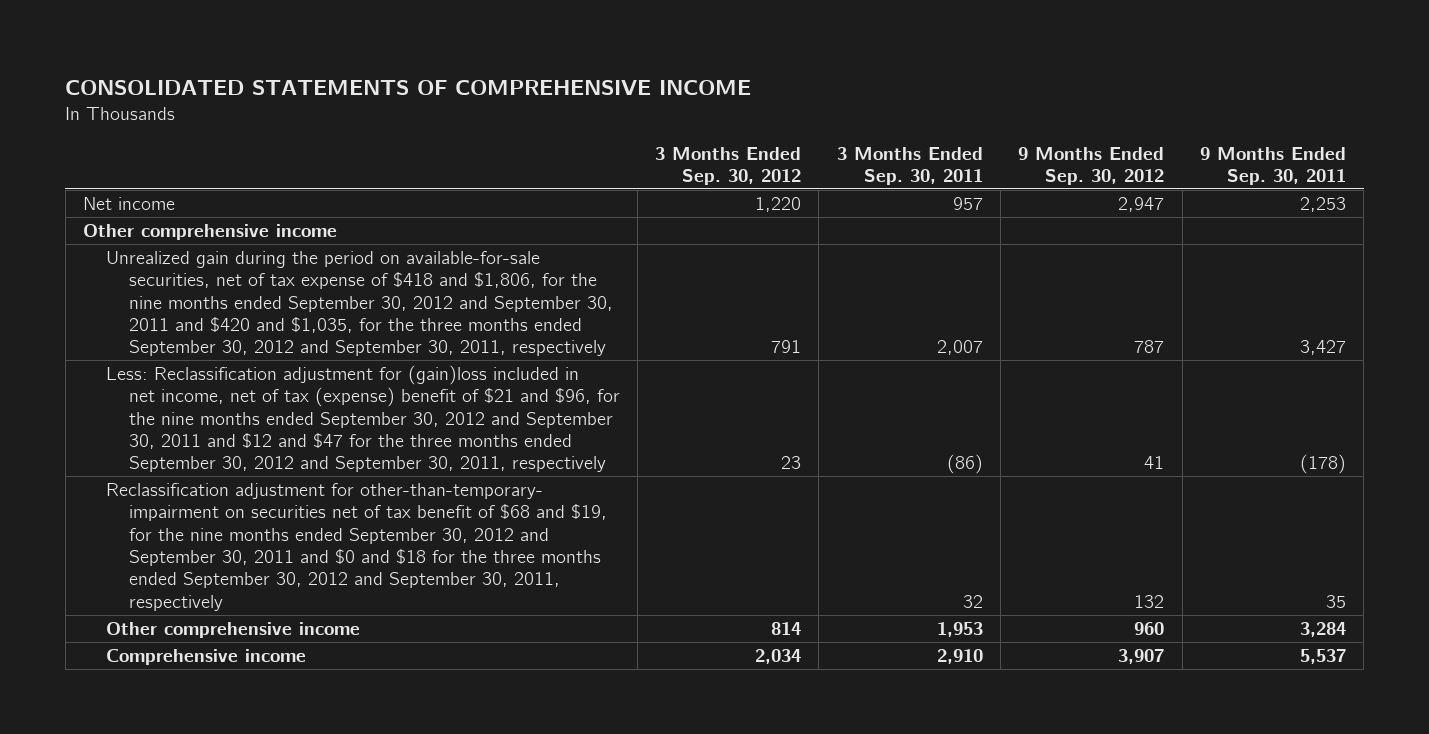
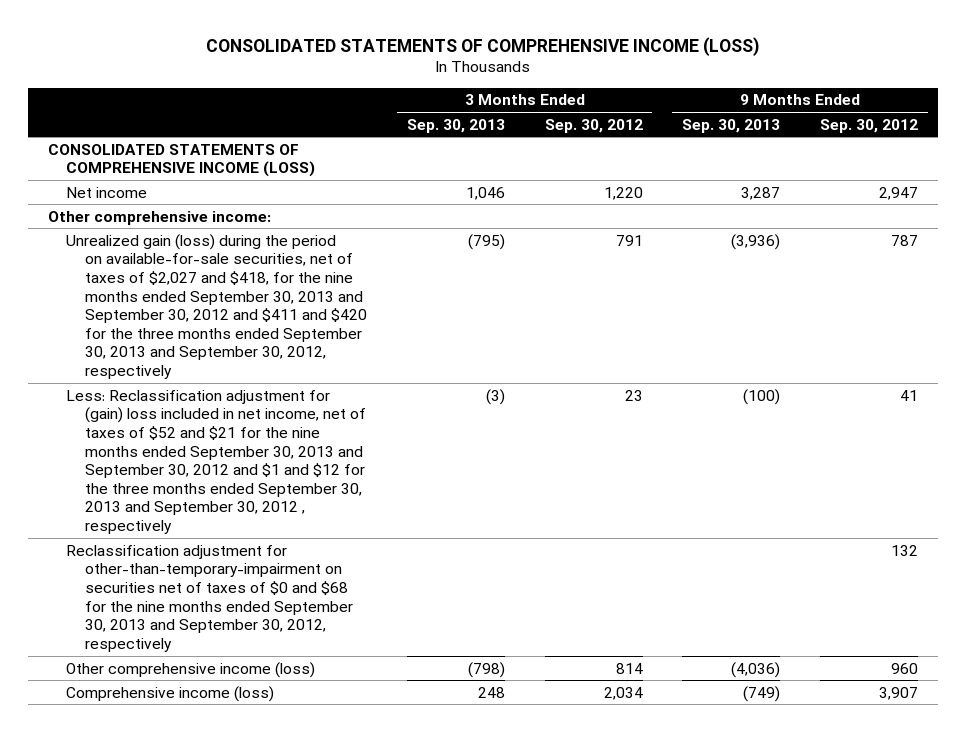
[65,79,752,95] CONSOLIDATED STATEMENTS OF COMPREHENSIVE INCOME -> [205,36,760,56] CONSOLIDATED STATEMENTS OF COMPREHENSIVE INCOME (LOSS)
[836,146,983,185] 3 Months Ended Sep. 30, 2011 -> none
[1199,146,1346,185] 9 Months Ended Sep. 30, 2011 -> none
none -> [406,118,505,133] Sep. 30, 2013
none -> [682,118,781,133] Sep. 30, 2013
none -> [47,143,316,178] CONSOLIDATED STATEMENTS OF COMPREHENSIVE INCOME (LOSS)
[82,224,337,241] Other comprehensive income -> [47,210,271,225] Other comprehensive income:
[105,251,613,357] Unrealized gain during the period on available-for-sale securities, net of tax expense of $418 and $1,806, for the nine months ended September 30, 2012 and September 30, 2011 and $420 and $1,035, for the three months ended September 30, 2012 and September 30, 2011, respectively -> [66,233,368,380] Unrealized gain (loss) during the period on available-for-sale securities, net of taxes of $2,027 and $418, for the nine months ended September 30, 2013 and September 30, 2012 and $411 and $420 for the three months ended September 30, 2013 and September 30, 2012, respectively
[105,365,620,473] Less: Reclassification adjustment for (gain)loss included in net income, net of tax (expense) benefit of $21 and $96, for the nine months ended September 30, 2012 and September 30, 2011 and $12 and $47 for the three months ended September 30, 2012 and September 30, 2011, respectively -> [66,389,367,535] Less: Reclassification adjustment for (gain) loss included in net income, net of taxes of $52 and $21 for the nine months ended September 30, 2013 and September 30, 2012 and $1 and $12 for the three months ended September 30, 2013 and September 30, 2012 , respectively
[105,483,607,611] Reclassification adjustment for other-than-temporary- impairment on securities net of tax benefit of $68 and $19, for the nine months ended September 30, 2012 and September 30, 2011 and $0 and $18 for the three months ended September 30, 2012 and September 30, 2011, respectively -> [66,544,354,652] Reclassification adjustment for other-than-temporary-impairment on securities net of taxes of $0 and $68 for the nine months ended September 30, 2013 and September 30, 2012, respectively
[105,622,360,639] Other comprehensive income -> [66,661,316,678] Other comprehensive income (loss)
[105,649,306,666] Comprehensive income -> [66,685,275,702] Comprehensive income (loss)

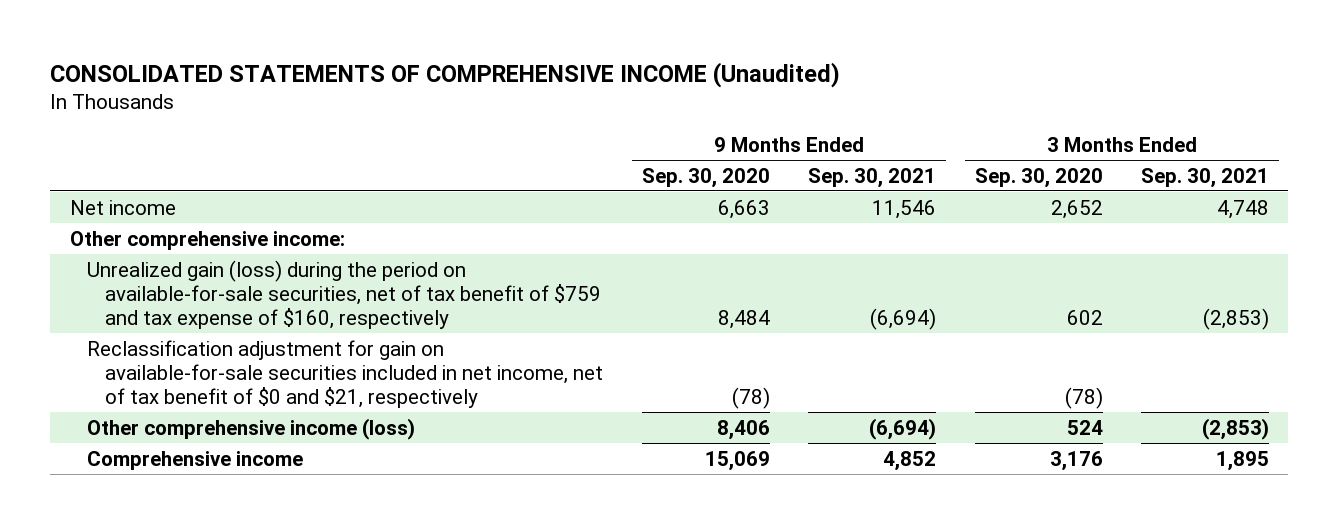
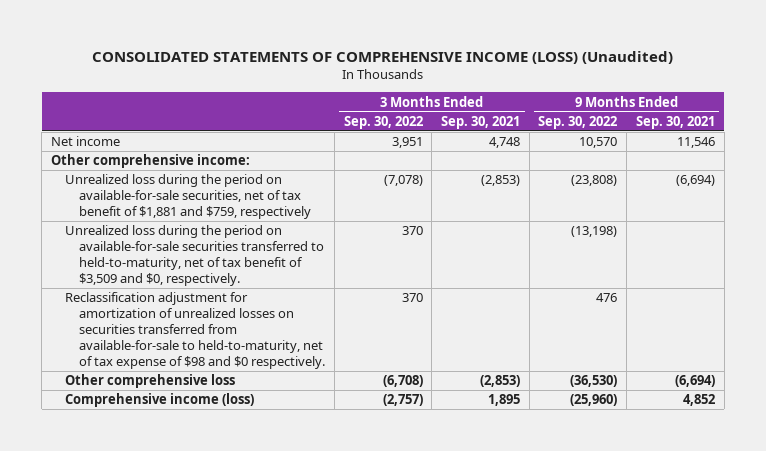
[50,61,841,88] CONSOLIDATED STATEMENTS OF COMPREHENSIVE INCOME (Unaudited) -> [92,51,674,65] CONSOLIDATED STATEMENTS OF COMPREHENSIVE INCOME (LOSS) (Unaudited)
[641,167,770,188] Sep. 30, 2020 -> none
[974,167,1103,188] Sep. 30, 2020 -> none
none -> [343,115,423,129] Sep. 30, 2022
none -> [538,115,618,129] Sep. 30, 2022
[87,259,602,329] Unrealized gain (loss) during the period on available-for-sale securities, net of tax benefit of $759 and tax expense of $160, respectively -> [65,174,312,219] Unrealized loss during the period on available-for-sale securities, net of tax benefit of $1,881 and $759, respectively
none -> [65,225,325,286] Unrealized loss during the period on available-for-sale securities transferred to held-to-maturity, net of tax benefit of $3,509 and $0, respectively.
[87,339,604,408] Reclassification adjustment for gain on available-for-sale securities included in net income, net of tax benefit of $0 and $21, respectively -> [65,292,326,369] Reclassification adjustment for amortization of unrealized losses on securities transferred from available-for-sale to held-to-maturity, net of tax expense of $98 and $0 respectively.
[87,417,416,440] Other comprehensive income (loss) -> [65,374,236,389] Other comprehensive loss
[87,450,304,470] Comprehensive income -> [65,393,255,408] Comprehensive income (loss)

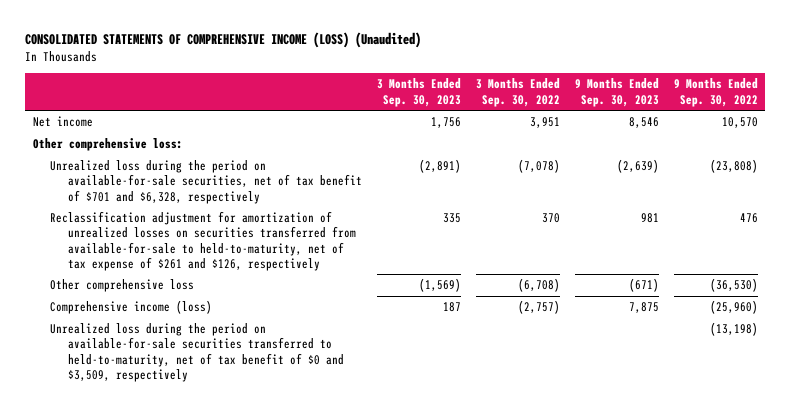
[440,115,520,129] Sep. 30, 2021 -> none
[635,115,715,129] Sep. 30, 2021 -> none
none -> [376,78,461,107] 3 Months Ended Sep. 30, 2023
none -> [574,78,659,107] 9 Months Ended Sep. 30, 2023
[65,225,325,286] Unrealized loss during the period on available-for-sale securities transferred to held-to-maturity, net of tax benefit of $3,509 and $0, respectively. -> none
[51,154,251,169] Other comprehensive income: -> [32,138,183,152] Other comprehensive loss:
[65,174,312,219] Unrealized loss during the period on available-for-sale securities, net of tax benefit of $1,881 and $759, respectively -> [50,160,362,204] Unrealized loss during the period on available-for-sale securities, net of tax benefit of $701 and $6,328, respectively
[65,292,326,369] Reclassification adjustment for amortization of unrealized losses on securities transferred from available-for-sale to held-to-maturity, net of tax expense of $98 and $0 respectively. -> [50,211,356,271] Reclassification adjustment for amortization of unrealized losses on securities transferred from available-for-sale to held-to-maturity, net of tax expense of $261 and $126, respectively
none -> [50,323,344,382] Unrealized loss during the period on available-for-sale securities transferred to held-to-maturity, net of tax benefit of $0 and $3,509, respectively

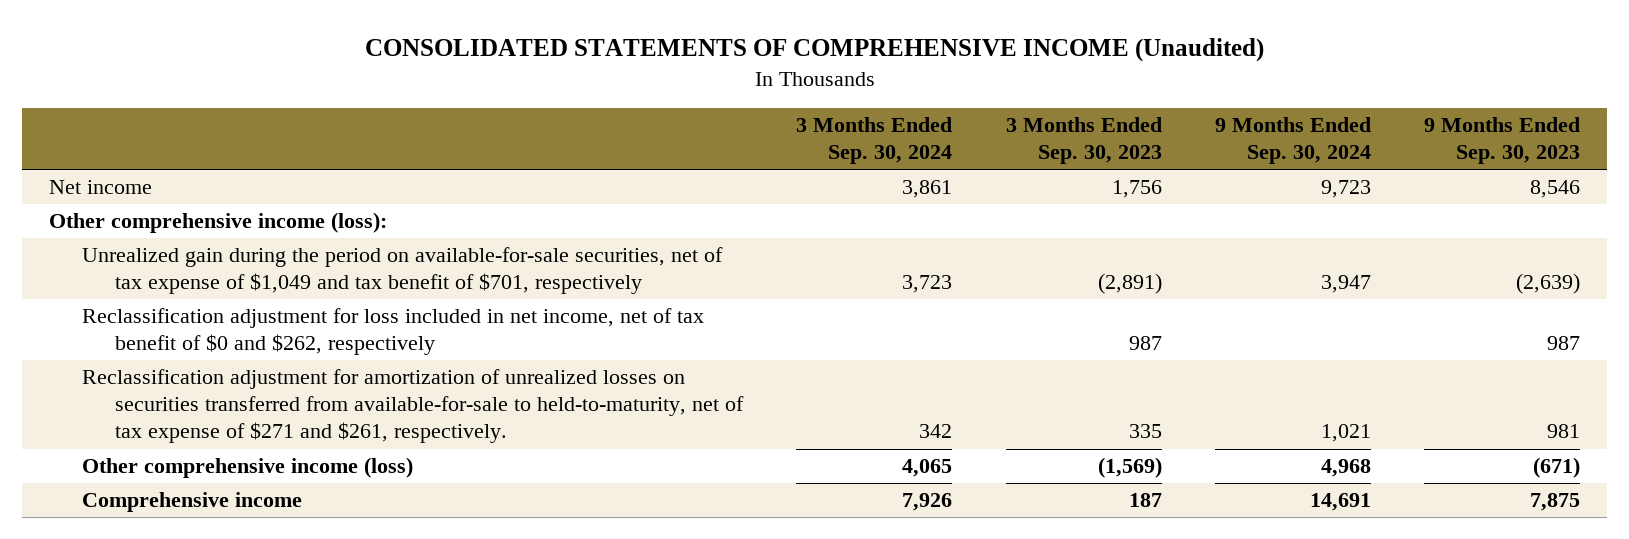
[25,32,422,49] CONSOLIDATED STATEMENTS OF COMPREHENSIVE INCOME (LOSS) (Unaudited) -> [364,38,1264,63] CONSOLIDATED STATEMENTS OF COMPREHENSIVE INCOME (Unaudited)
[475,78,560,107] 3 Months Ended Sep. 30, 2022 -> none
[673,78,758,107] 9 Months Ended Sep. 30, 2022 -> none
none -> [796,116,953,165] 3 Months Ended Sep. 30, 2024
none -> [1214,116,1371,165] 9 Months Ended Sep. 30, 2024
[50,323,344,382] Unrealized loss during the period on available-for-sale securities transferred to held-to-maturity, net of tax benefit of $0 and $3,509, respectively -> none
[32,138,183,152] Other comprehensive loss: -> [48,212,387,234] Other comprehensive income (loss):
[50,160,362,204] Unrealized loss during the period on available-for-sale securities, net of tax benefit of $701 and $6,328, respectively -> [81,247,723,295] Unrealized gain during the period on available-for-sale securities, net of tax expense of $1,049 and tax benefit of $701, respectively
none -> [81,308,704,356] Reclassification adjustment for loss included in net income, net of tax benefit of $0 and $262, respectively
[50,211,356,271] Reclassification adjustment for amortization of unrealized losses on securities transferred from available-for-sale to held-to-maturity, net of tax expense of $261 and $126, respectively -> [81,369,744,444] Reclassification adjustment for amortization of unrealized losses on securities transferred from available-for-sale to held-to-maturity, net of tax expense of $271 and $261, respectively.
[50,279,195,293] Other comprehensive loss -> [81,457,413,479] Other comprehensive income (loss)
[50,300,213,315] Comprehensive income (loss) -> [81,492,302,513] Comprehensive income

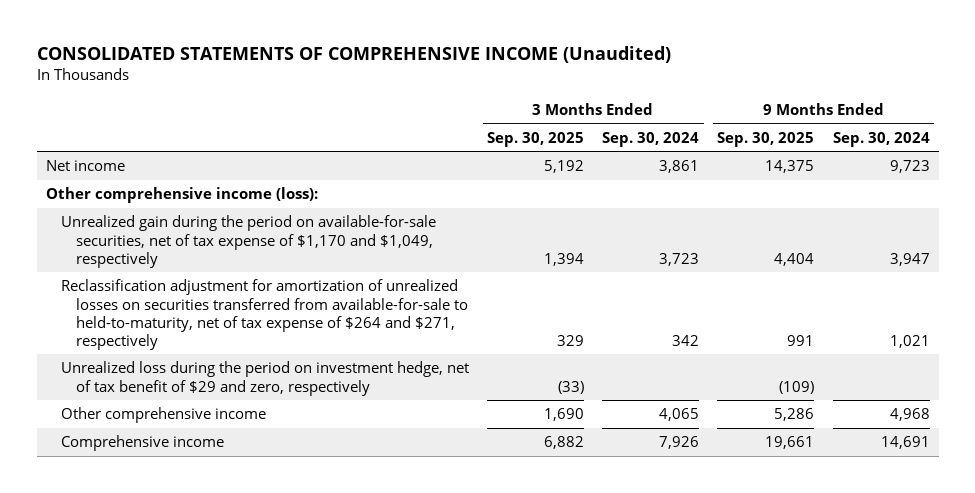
[1005,116,1162,165] 3 Months Ended Sep. 30, 2023 -> none
[1424,116,1581,165] 9 Months Ended Sep. 30, 2023 -> none
none -> [487,131,585,147] Sep. 30, 2025
none -> [717,131,815,147] Sep. 30, 2025
[81,308,704,356] Reclassification adjustment for loss included in net income, net of tax benefit of $0 and $262, respectively -> none
[81,247,723,295] Unrealized gain during the period on available-for-sale securities, net of tax expense of $1,049 and tax benefit of $701, respectively -> [60,215,436,268] Unrealized gain during the period on available-for-sale securities, net of tax expense of $1,170 and $1,049, respectively
[81,369,744,444] Reclassification adjustment for amortization of unrealized losses on securities transferred from available-for-sale to held-to-maturity, net of tax expense of $271 and $261, respectively. -> [60,279,469,350] Reclassification adjustment for amortization of unrealized losses on securities transferred from available-for-sale to held-to-maturity, net of tax expense of $264 and $271, respectively
none -> [60,361,469,396] Unrealized loss during the period on investment hedge, net of tax benefit of $29 and zero, respectively
[81,457,413,479] Other comprehensive income (loss) -> [60,407,266,424] Other comprehensive income

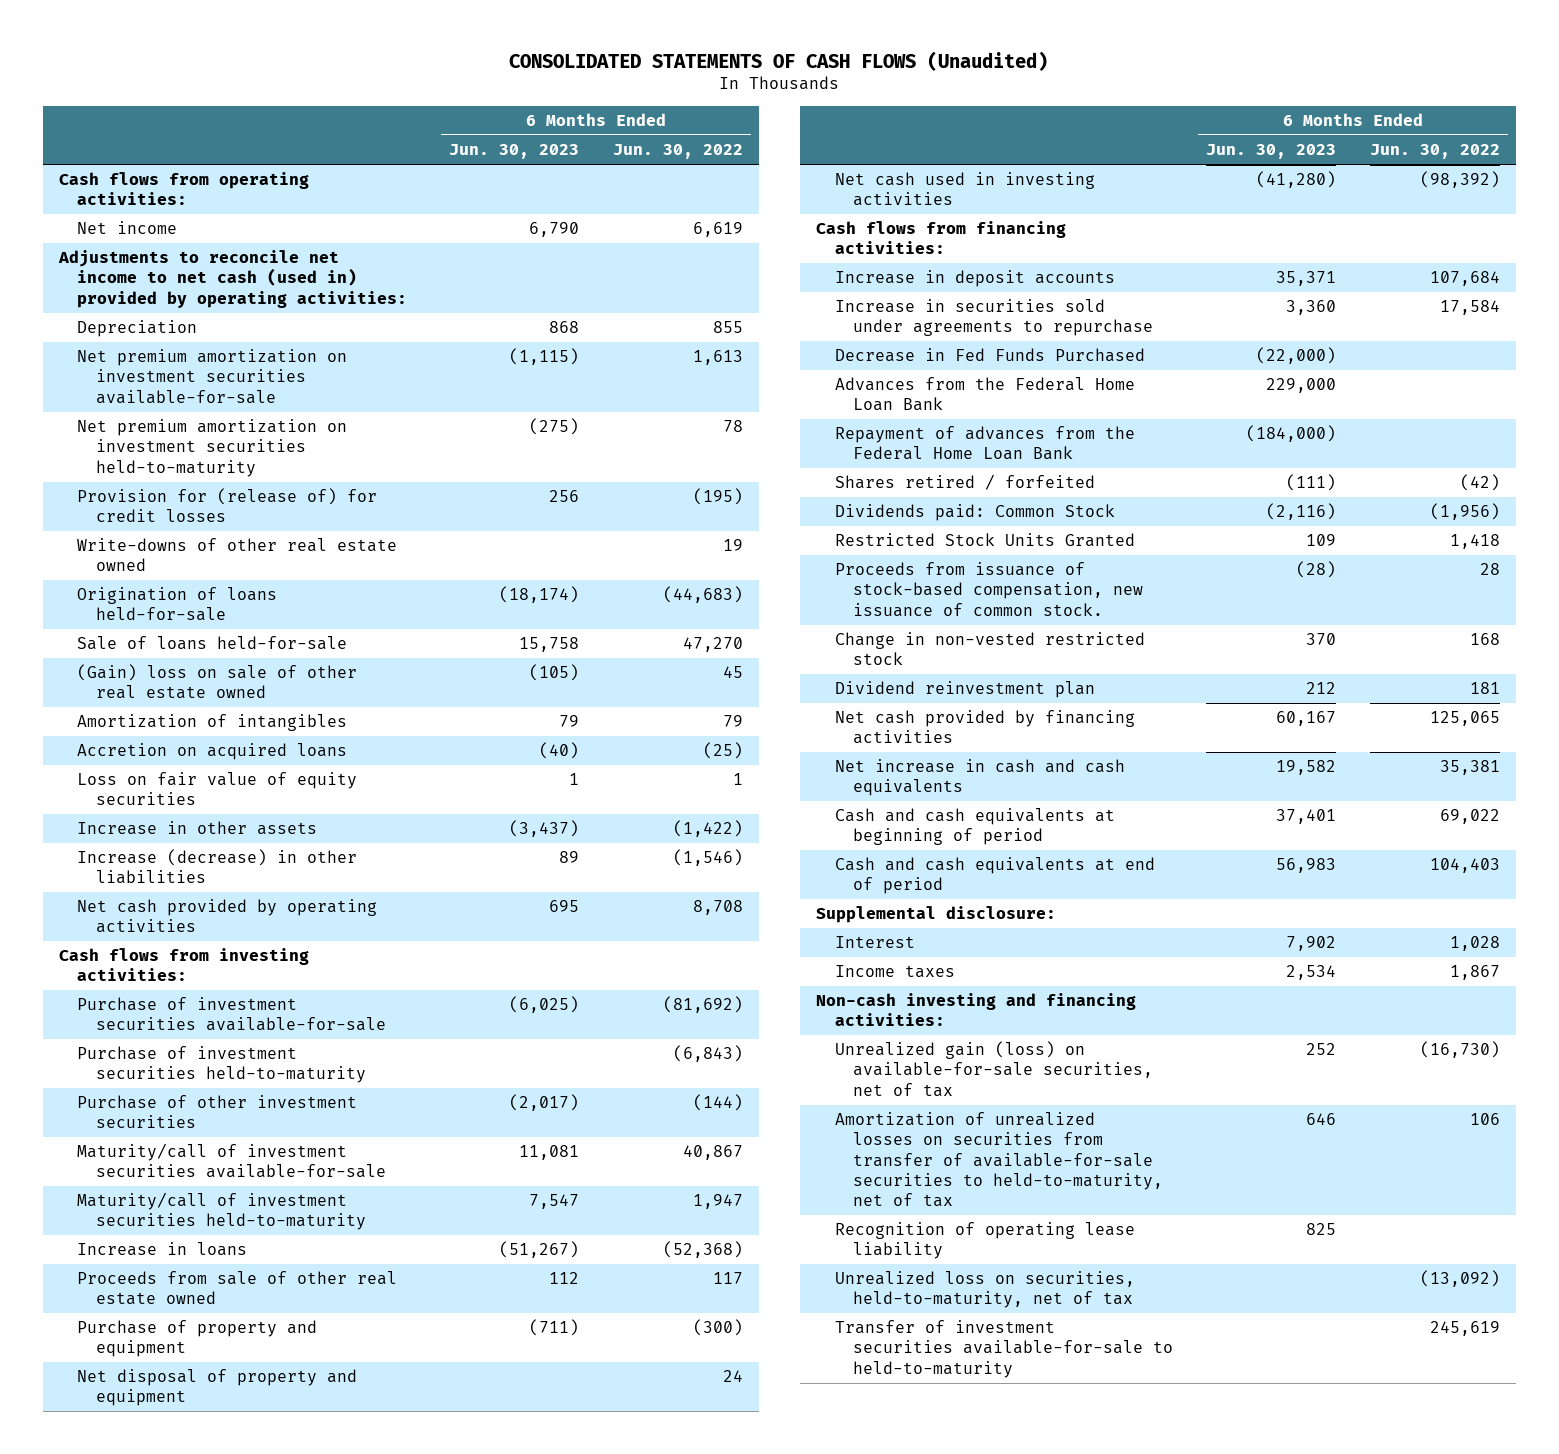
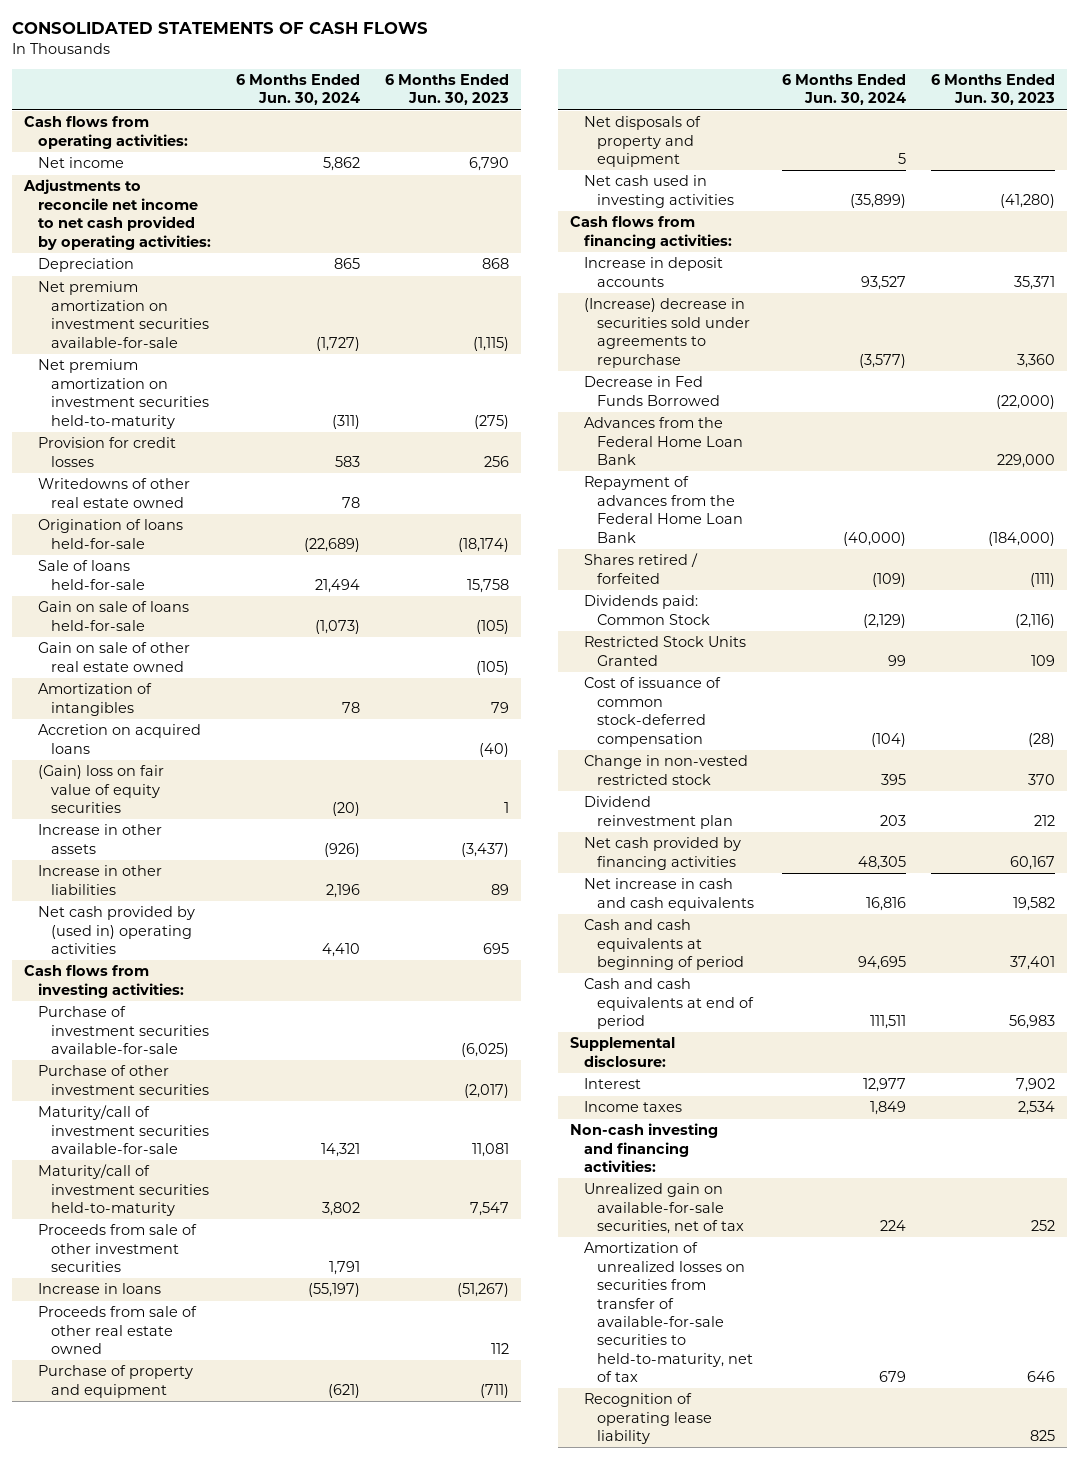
[509,50,1049,71] CONSOLIDATED STATEMENTS OF CASH FLOWS (Unaudited) -> [11,22,428,35] CONSOLIDATED STATEMENTS OF CASH FLOWS
[612,144,743,160] Jun. 30, 2022 -> none
none -> [235,73,360,106] 6 Months Ended Jun. 30, 2024
[58,250,408,308] Adjustments to reconcile net income to net cash (used in) provided by operating activities: -> [23,179,211,250] Adjustments to reconcile net income to net cash provided by operating activities:
[77,488,378,523] Provision for (release of) for credit losses -> [37,437,176,467] Provision for credit losses
[77,538,398,572] Write-downs of other real estate owned -> [37,478,190,508] Writedowns of other real estate owned
none -> [37,601,189,631] Gain on sale of loans held-for-sale
[77,664,358,700] (Gain) loss on sale of other real estate owned -> [37,642,190,672] Gain on sale of other real estate owned
[77,772,358,806] Loss on fair value of equity securities -> [37,765,164,814] (Gain) loss on fair value of equity securities
[77,849,358,885] Increase (decrease) in other liabilities -> [37,865,162,895] Increase in other liabilities
[77,899,378,934] Net cash provided by operating activities -> [37,906,195,955] Net cash provided by (used in) operating activities
[77,1046,366,1084] Purchase of investment securities held-to-maturity -> none
none -> [37,1224,197,1273] Proceeds from sale of other investment securities
[77,1369,358,1407] Net disposal of property and equipment -> [583,116,701,168] Net disposals of property and equipment
[834,299,1153,337] Increase in securities sold under agreements to repurchase -> [583,298,751,368] (Increase) decrease in securities sold under agreements to repurchase
[834,348,1145,363] Decrease in Fed Funds Purchased -> [583,376,721,406] Decrease in Fed Funds Borrowed
[834,562,1143,617] Proceeds from issuance of stock-based compensation, new issuance of common stock. -> [583,677,721,747] Cost of issuance of common stock-deferred compensation
[834,1041,1153,1097] Unrealized gain (loss) on available-for-sale securities, net of tax -> [583,1183,745,1235] Unrealized gain on available-for-sale securities, net of tax
[834,1271,1135,1309] Unrealized loss on securities, held-to-maturity, net of tax -> none
[834,1320,1173,1378] Transfer of investment securities available-for-sale to held-to-maturity -> none

